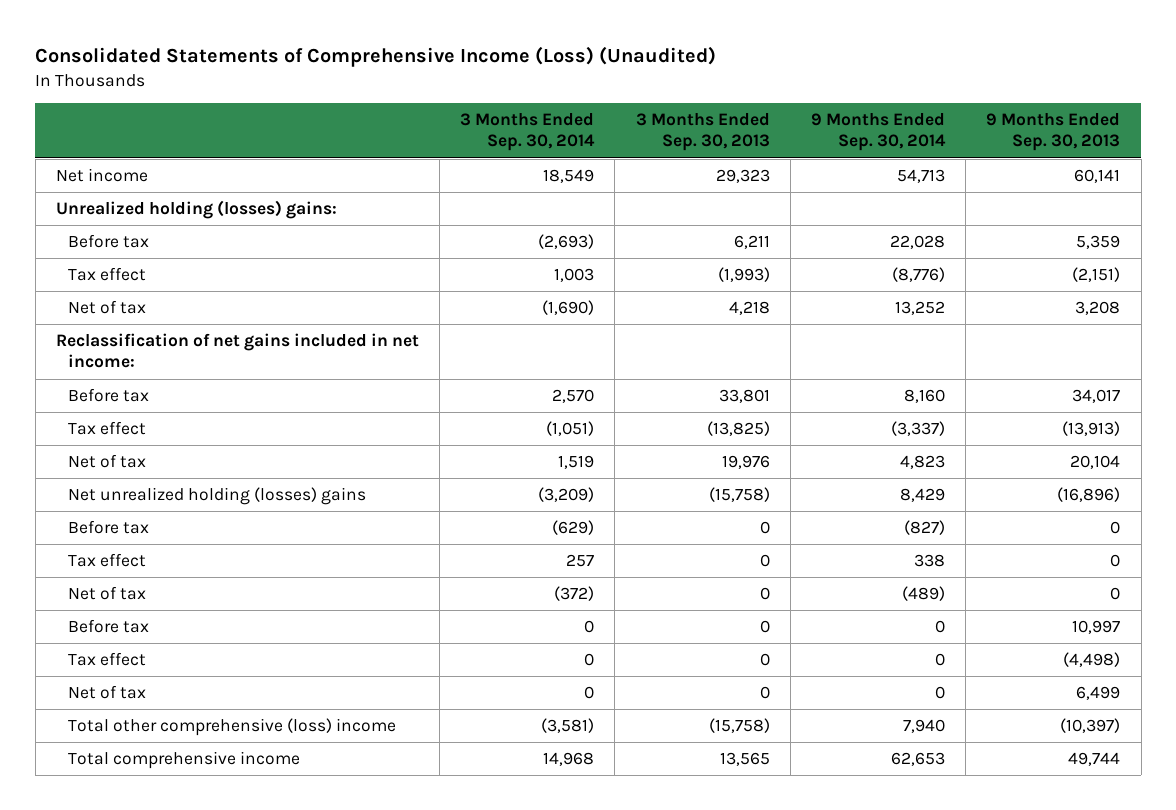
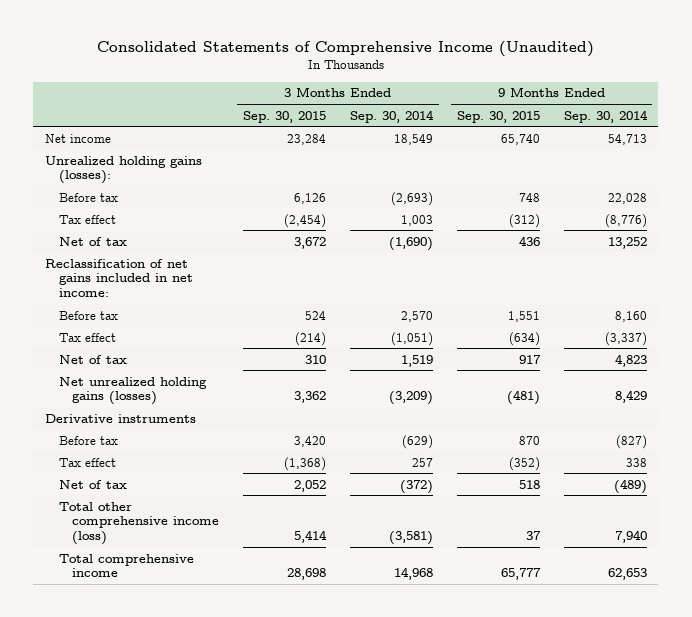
[35,46,717,68] Consolidated Statements of Comprehensive Income (Loss) (Unaudited) -> [96,41,594,58] Consolidated Statements of Comprehensive Income (Unaudited)
[635,113,770,152] 3 Months Ended Sep. 30, 2013 -> none
[986,113,1121,152] 9 Months Ended Sep. 30, 2013 -> none
none -> [242,110,326,123] Sep. 30, 2015
none -> [456,110,540,123] Sep. 30, 2015
[55,200,337,220] Unrealized holding (losses) gains: -> [45,155,203,185] Unrealized holding gains (losses):
[68,487,367,506] Net unrealized holding (losses) gains -> [58,376,207,406] Net unrealized holding gains (losses)
none -> [45,413,197,423] Derivative instruments
[68,619,150,634] Before tax -> none
[68,652,147,667] Tax effect -> none
[68,685,147,700] Net of tax -> none
[68,718,397,737] Total other comprehensive (loss) income -> [58,501,219,545] Total other comprehensive income (loss)

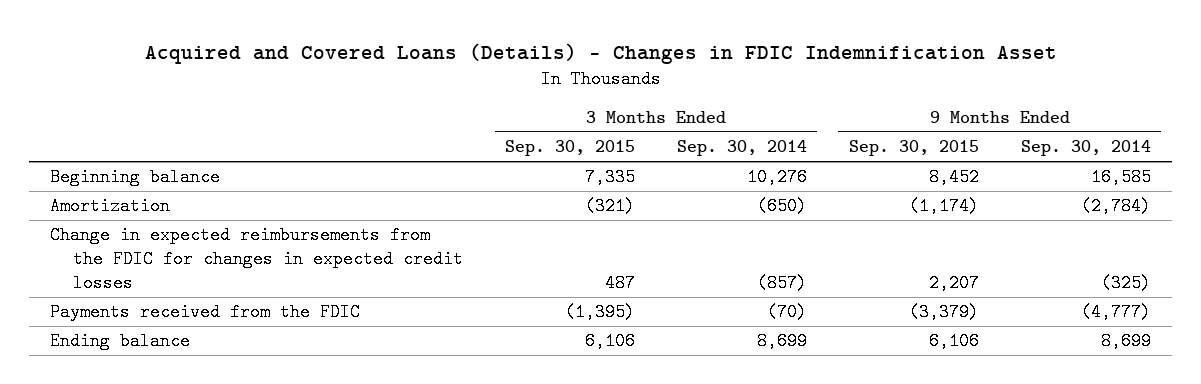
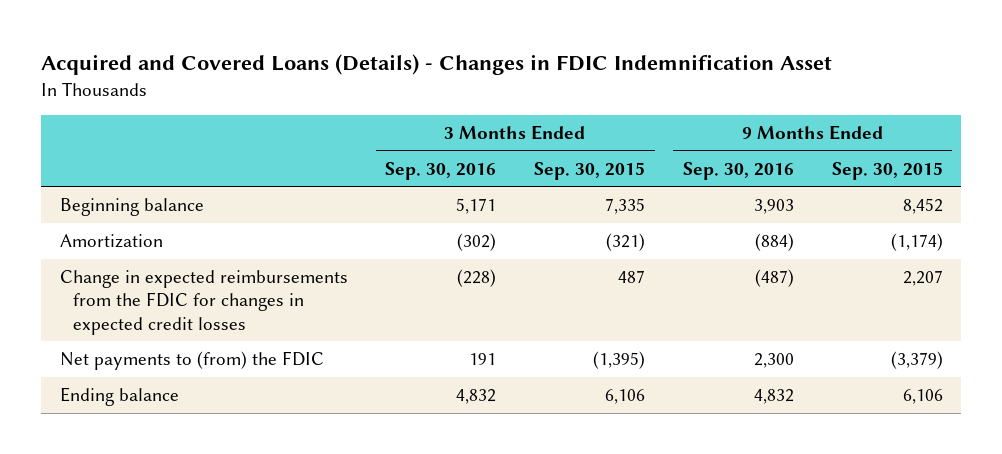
[677,140,808,157] Sep. 30, 2014 -> none
[1020,140,1151,157] Sep. 30, 2014 -> none
none -> [385,161,497,180] Sep. 30, 2016
none -> [682,161,794,180] Sep. 30, 2016
[50,303,361,322] Payments received from the FDIC -> [59,351,324,371] Net payments to (from) the FDIC

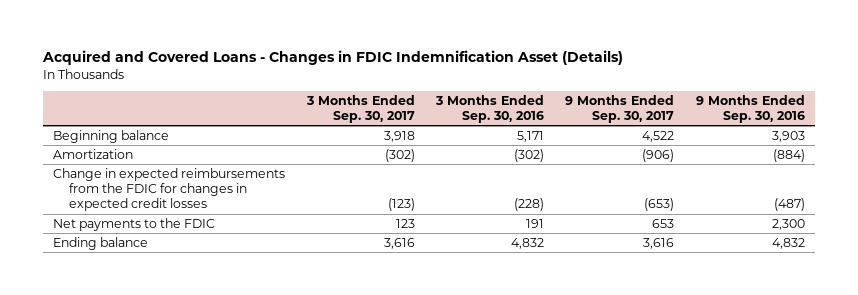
[40,54,832,76] Acquired and Covered Loans (Details) - Changes in FDIC Indemnification Asset -> [41,49,623,65] Acquired and Covered Loans - Changes in FDIC Indemnification Asset (Details)
[534,161,646,180] Sep. 30, 2015 -> none
[831,161,943,180] Sep. 30, 2015 -> none
none -> [305,94,415,124] 3 Months Ended Sep. 30, 2017
none -> [565,94,675,124] 9 Months Ended Sep. 30, 2017
[59,351,324,371] Net payments to (from) the FDIC -> [53,217,216,231] Net payments to the FDIC

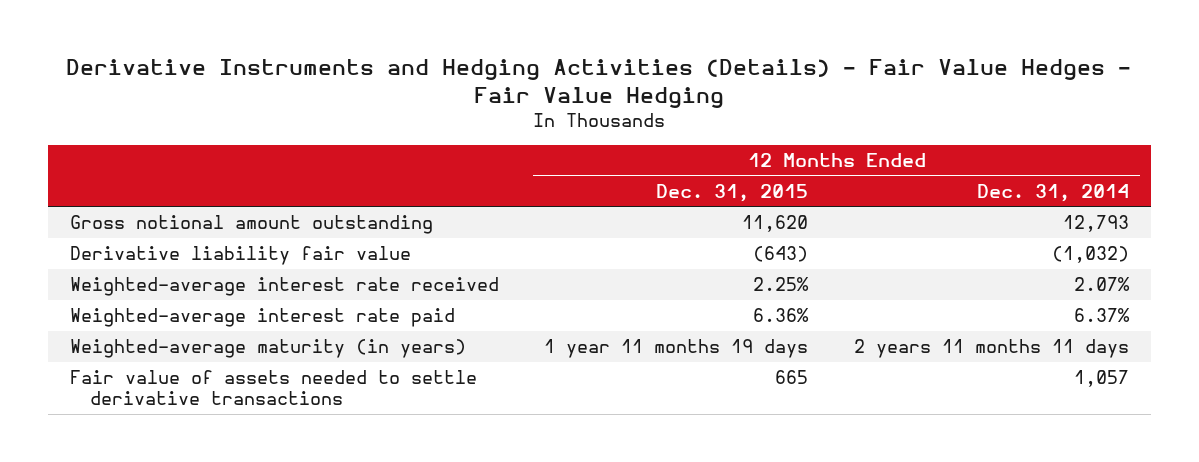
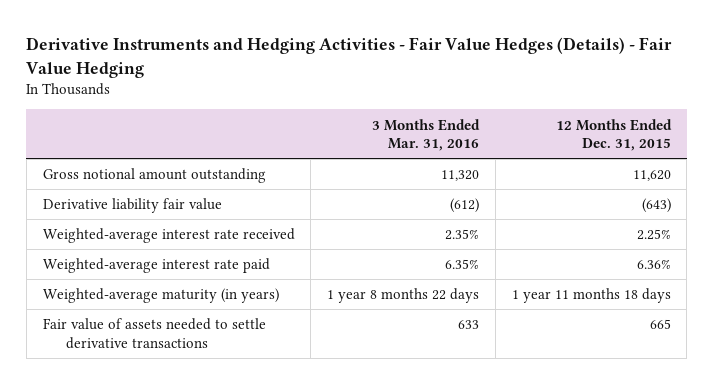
[66,59,1132,108] Derivative Instruments and Hedging Activities (Details) - Fair Value Hedges - Fair Value Hedging -> [26,37,673,78] Derivative Instruments and Hedging Activities - Fair Value Hedges (Details) - Fair Value Hedging
[976,183,1129,202] Dec. 31, 2014 -> none
none -> [372,118,481,152] 3 Months Ended Mar. 31, 2016
[544,339,809,359] 1 year 11 months 19 days -> [511,288,671,304] 1 year 11 months 18 days

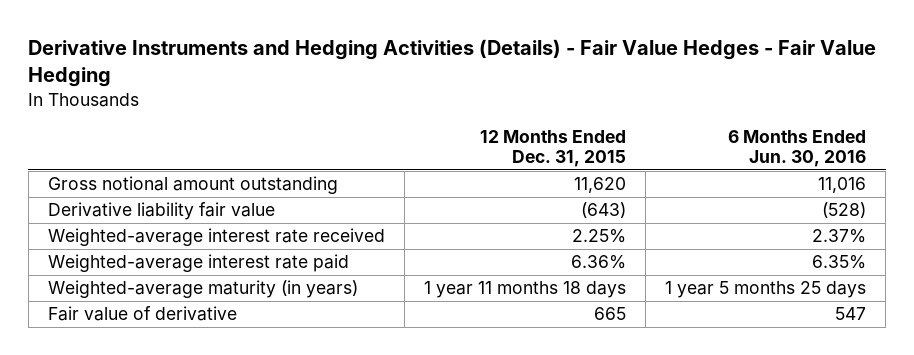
[26,37,673,78] Derivative Instruments and Hedging Activities - Fair Value Hedges (Details) - Fair Value Hedging -> [28,39,877,88] Derivative Instruments and Hedging Activities (Details) - Fair Value Hedges - Fair Value Hedging
[372,118,481,152] 3 Months Ended Mar. 31, 2016 -> none
none -> [727,129,866,168] 6 Months Ended Jun. 30, 2016
[42,318,266,349] Fair value of assets needed to settle derivative transactions -> [47,306,237,322] Fair value of derivative

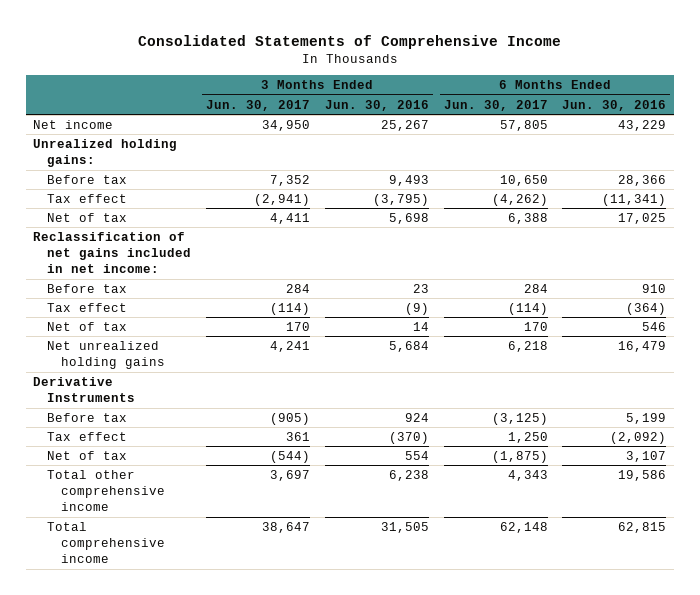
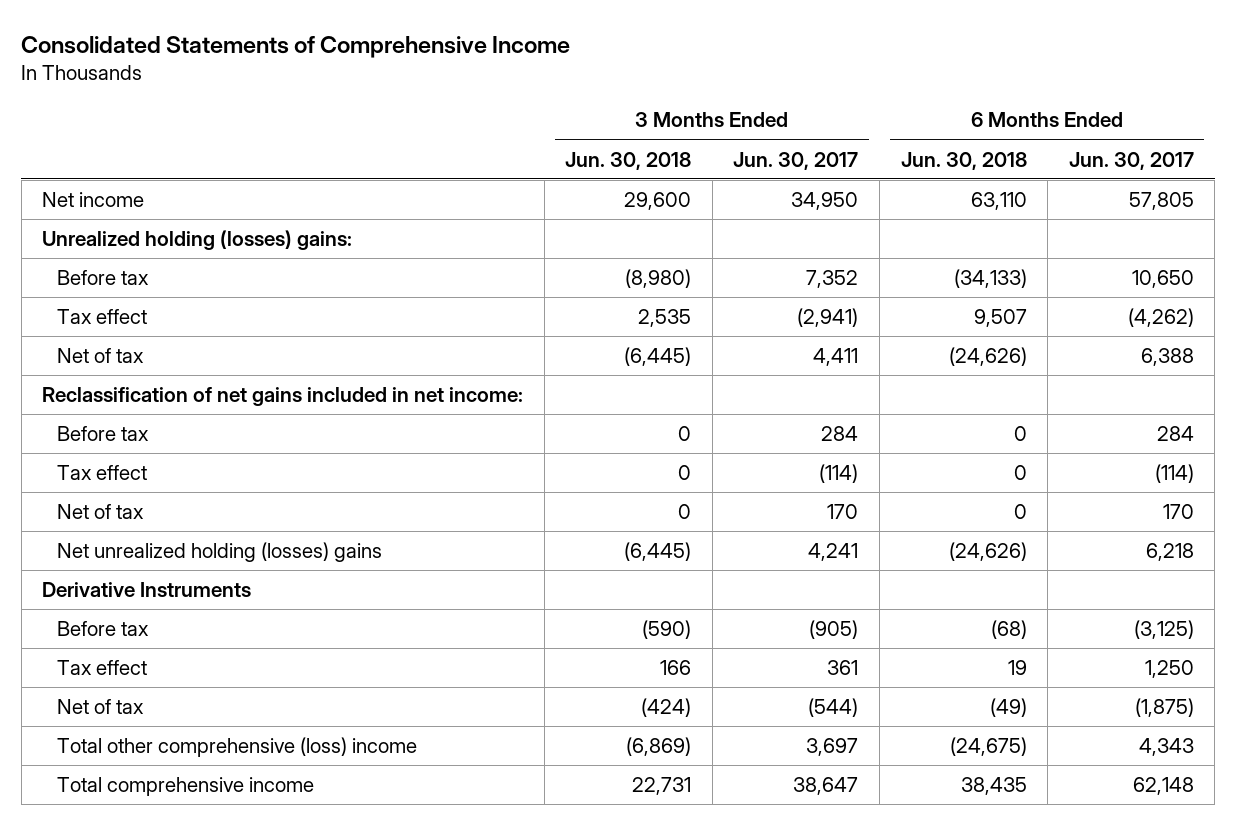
[324,99,429,111] Jun. 30, 2016 -> none
[562,99,667,111] Jun. 30, 2016 -> none
none -> [565,151,692,170] Jun. 30, 2018
none -> [900,151,1027,170] Jun. 30, 2018
[33,138,178,168] Unrealized holding gains: -> [42,230,353,251] Unrealized holding (losses) gains:
[47,340,166,370] Net unrealized holding gains -> [57,542,383,563] Net unrealized holding (losses) gains
[47,469,166,512] Total other comprehensive income -> [57,737,418,758] Total other comprehensive (loss) income

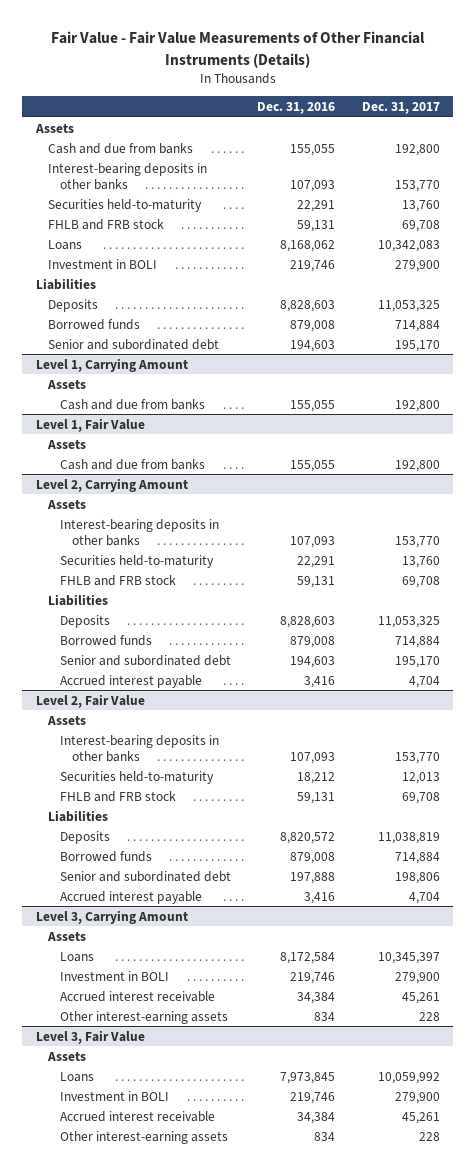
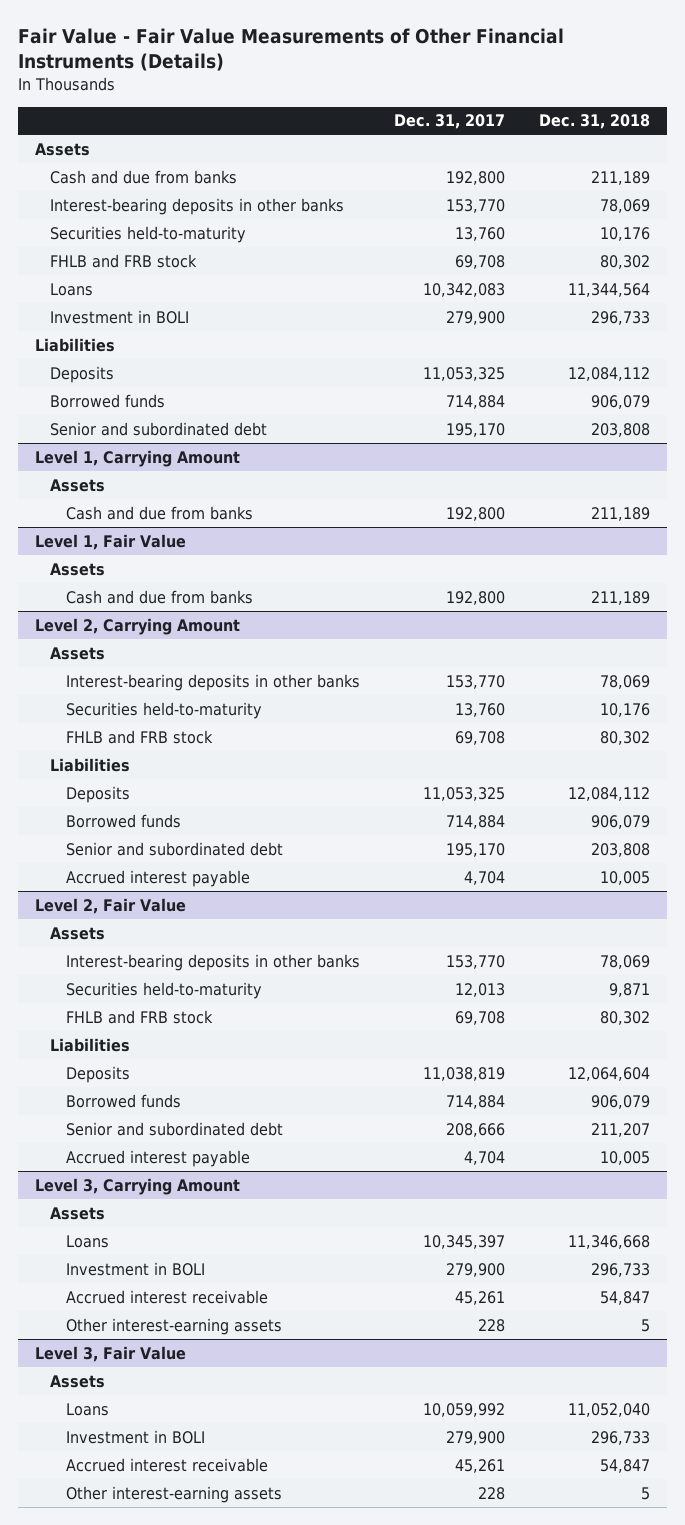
[257,102,336,115] Dec. 31, 2016 -> none
none -> [538,114,650,130] Dec. 31, 2018
[394,871,440,884] 198,806 -> [445,1122,505,1137] 208,666

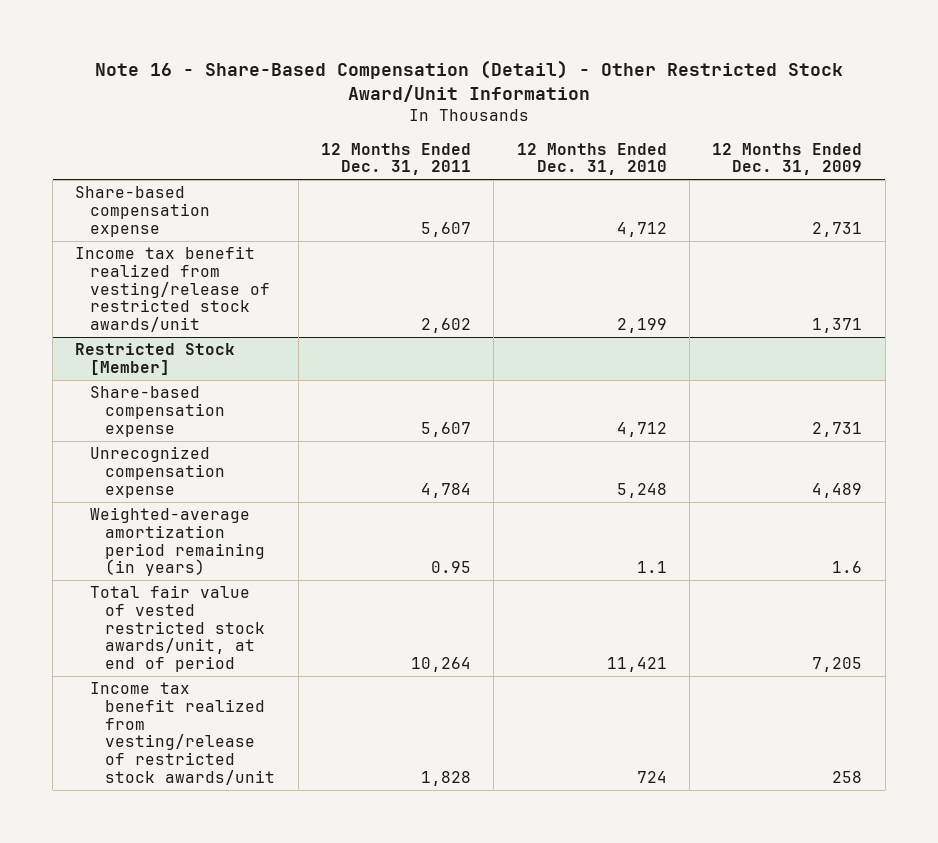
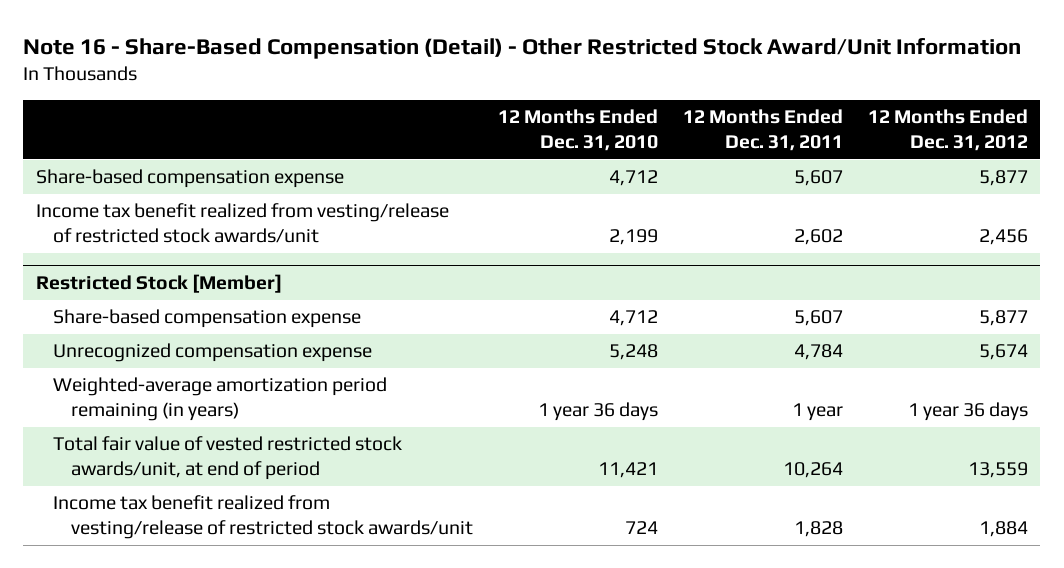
[712,142,863,176] 12 Months Ended Dec. 31, 2009 -> none
none -> [867,109,1028,151] 12 Months Ended Dec. 31, 2012
[430,561,471,574] 0.95 -> [791,403,843,422] 1 year
[636,561,667,574] 1.1 -> [537,402,658,422] 1 year 36 days

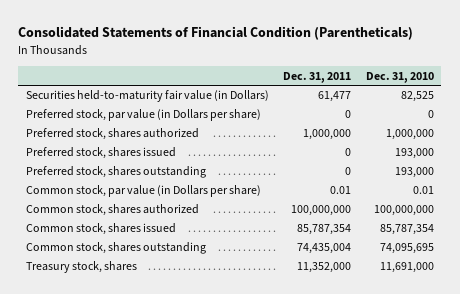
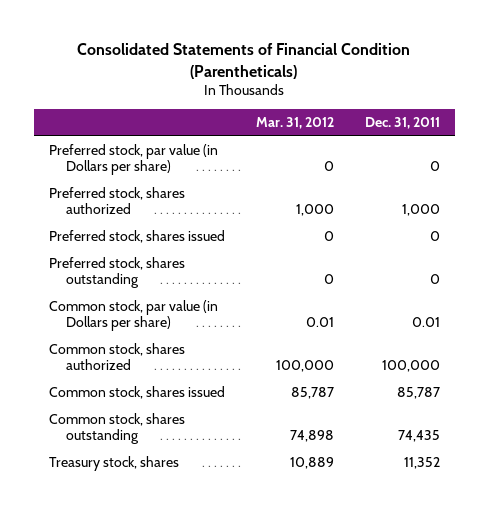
[366,71,435,83] Dec. 31, 2010 -> none
none -> [255,117,334,130] Mar. 31, 2012
[25,90,269,103] Securities held-to-maturity fair value (in Dollars) -> none
[303,129,352,141] 1,000,000 -> [401,204,440,217] 1,000
[291,205,352,217] 100,000,000 -> [381,360,440,373] 100,000
[297,224,352,236] 85,787,354 -> [396,387,440,400] 85,787
[297,243,352,255] 74,435,004 -> [397,430,440,443] 74,435
[297,262,352,274] 11,352,000 -> [403,457,440,470] 11,352

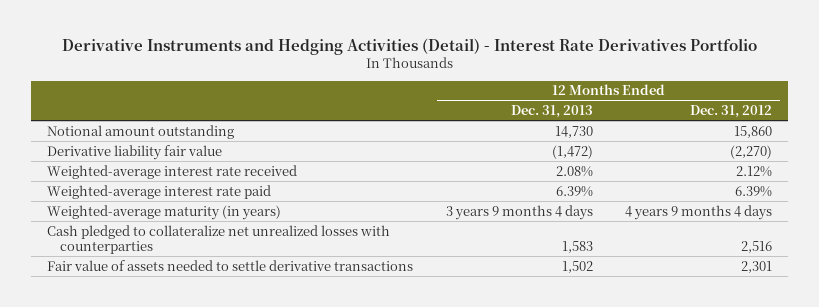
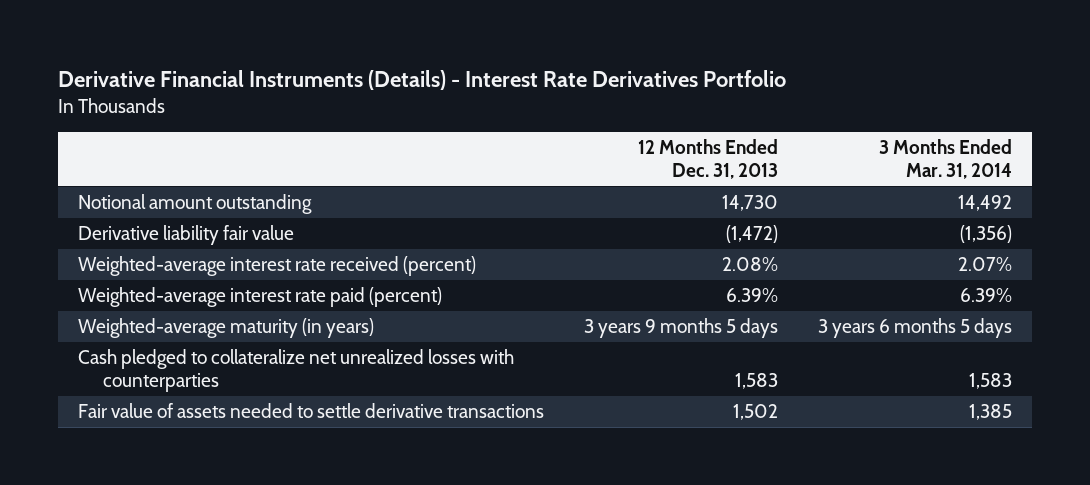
[61,37,757,55] Derivative Instruments and Hedging Activities (Detail) - Interest Rate Derivatives Portfolio -> [57,70,786,91] Derivative Financial Instruments (Details) - Interest Rate Derivatives Portfolio
[690,105,773,119] Dec. 31, 2012 -> none
none -> [879,139,1013,179] 3 Months Ended Mar. 31, 2014
[47,164,298,179] Weighted-average interest rate received -> [78,256,477,277] Weighted-average interest rate received (percent)
[47,184,272,199] Weighted-average interest rate paid -> [78,287,443,308] Weighted-average interest rate paid (percent)
[445,204,593,220] 3 years 9 months 4 days -> [584,318,779,339] 3 years 9 months 5 days

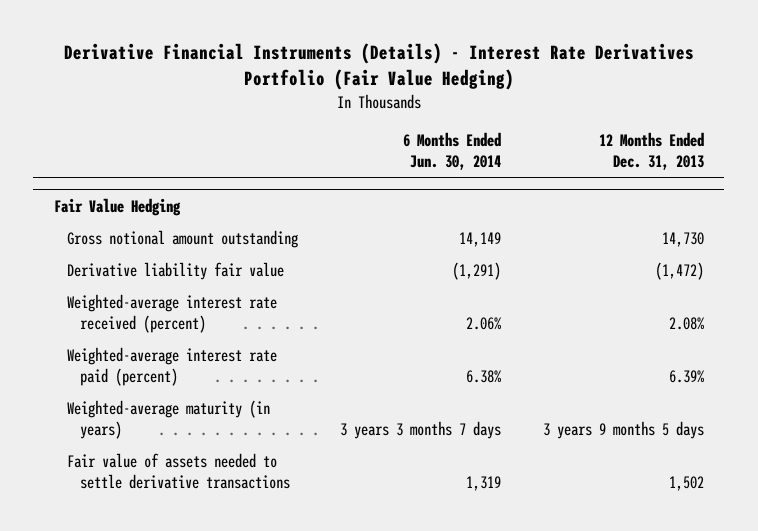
[57,70,786,91] Derivative Financial Instruments (Details) - Interest Rate Derivatives Portfolio -> [63,43,694,90] Derivative Financial Instruments (Details) - Interest Rate Derivatives Portfolio (Fair Value Hedging)
[879,139,1013,179] 3 Months Ended Mar. 31, 2014 -> none
none -> [402,132,501,171] 6 Months Ended Jun. 30, 2014
none -> [53,197,181,216] Fair Value Hedging
[78,194,313,215] Notional amount outstanding -> [66,230,298,249] Gross notional amount outstanding
[78,349,515,392] Cash pledged to collateralize net unrealized losses with counterparties -> none

